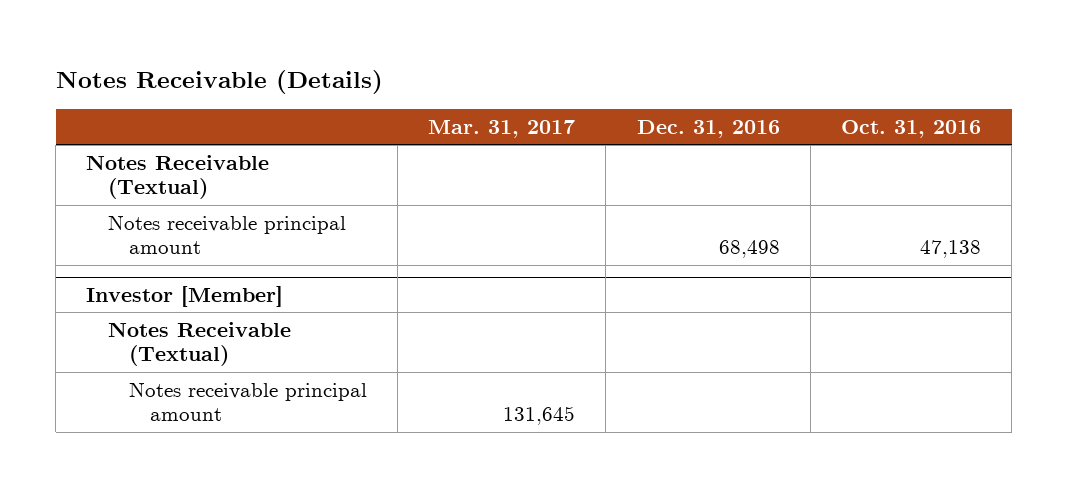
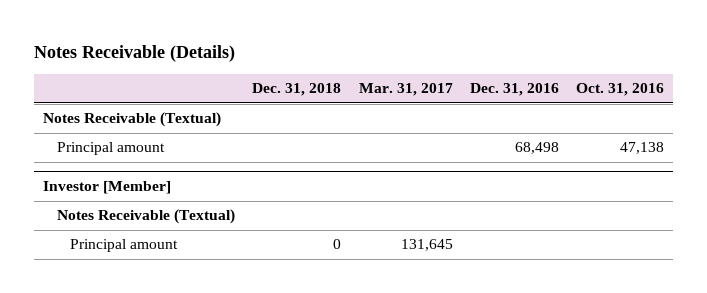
none -> [252,83,342,97] Dec. 31, 2018
[107,214,346,255] Notes receivable principal amount -> [56,142,165,156] Principal amount
[128,381,367,422] Notes receivable principal amount -> [70,239,179,253] Principal amount

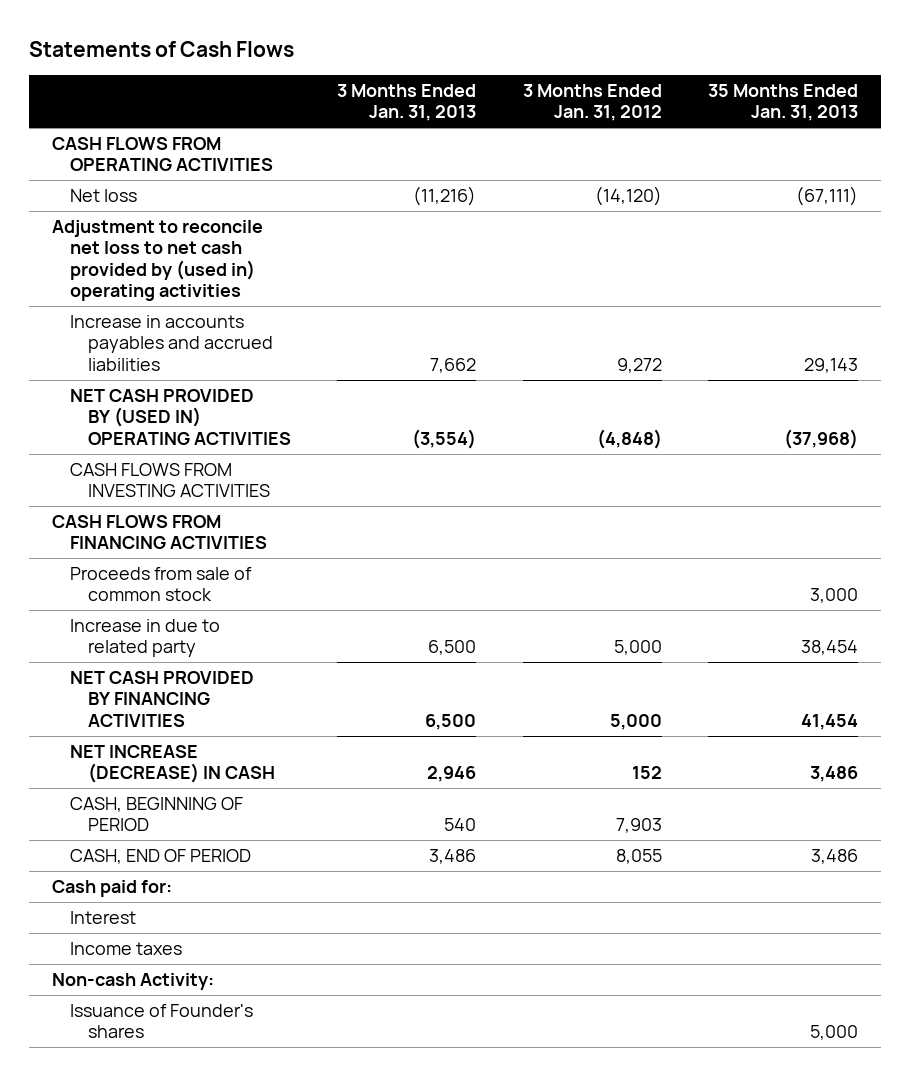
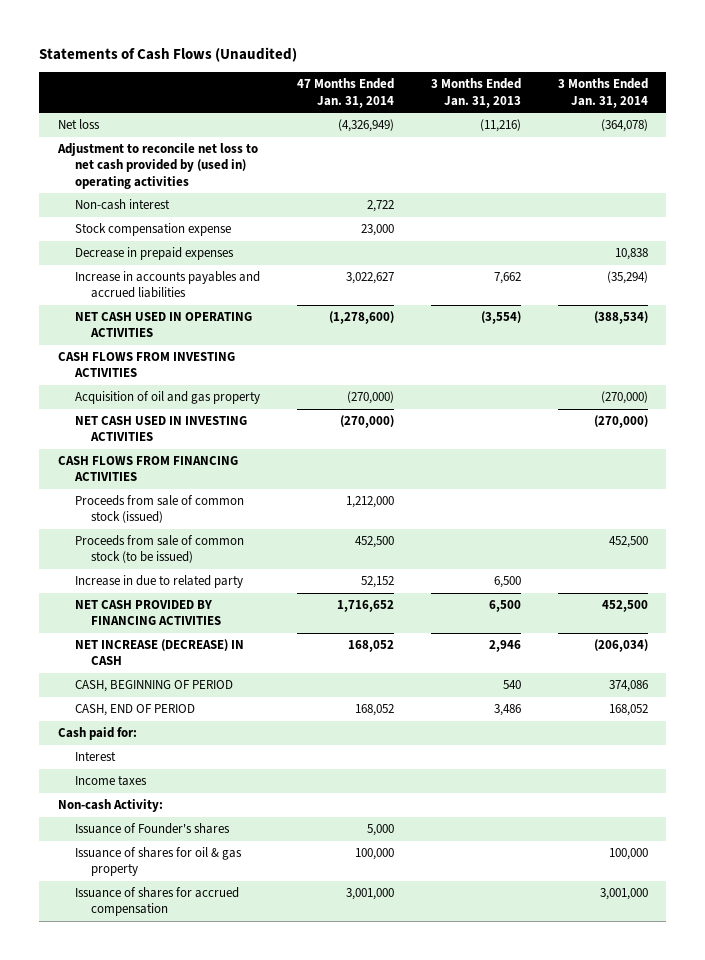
[28,40,294,57] Statements of Cash Flows -> [39,47,298,63] Statements of Cash Flows (Unaudited)
[522,83,662,122] 3 Months Ended Jan. 31, 2012 -> none
[708,83,859,122] 35 Months Ended Jan. 31, 2013 -> none
none -> [296,78,394,108] 47 Months Ended Jan. 31, 2014
none -> [557,78,648,108] 3 Months Ended Jan. 31, 2014
[51,136,273,172] CASH FLOWS FROM OPERATING ACTIVITIES -> none
none -> [74,199,170,211] Non-cash interest
none -> [74,223,231,237] Stock compensation expense
none -> [74,247,234,261] Decrease in prepaid expenses
[69,388,291,445] NET CASH PROVIDED BY (USED IN) OPERATING ACTIVITIES -> [74,312,252,338] NET CASH USED IN OPERATING ACTIVITIES
none -> [74,391,260,405] Acquisition of oil and gas property
none -> [74,416,247,442] NET CASH USED IN INVESTING ACTIVITIES
[69,566,252,602] Proceeds from sale of common stock -> [74,495,244,524] Proceeds from sale of common stock (issued)
none -> [74,535,244,564] Proceeds from sale of common stock (to be issued)
none -> [74,847,242,877] Issuance of shares for oil & gas property
none -> [74,887,239,917] Issuance of shares for accrued compensation

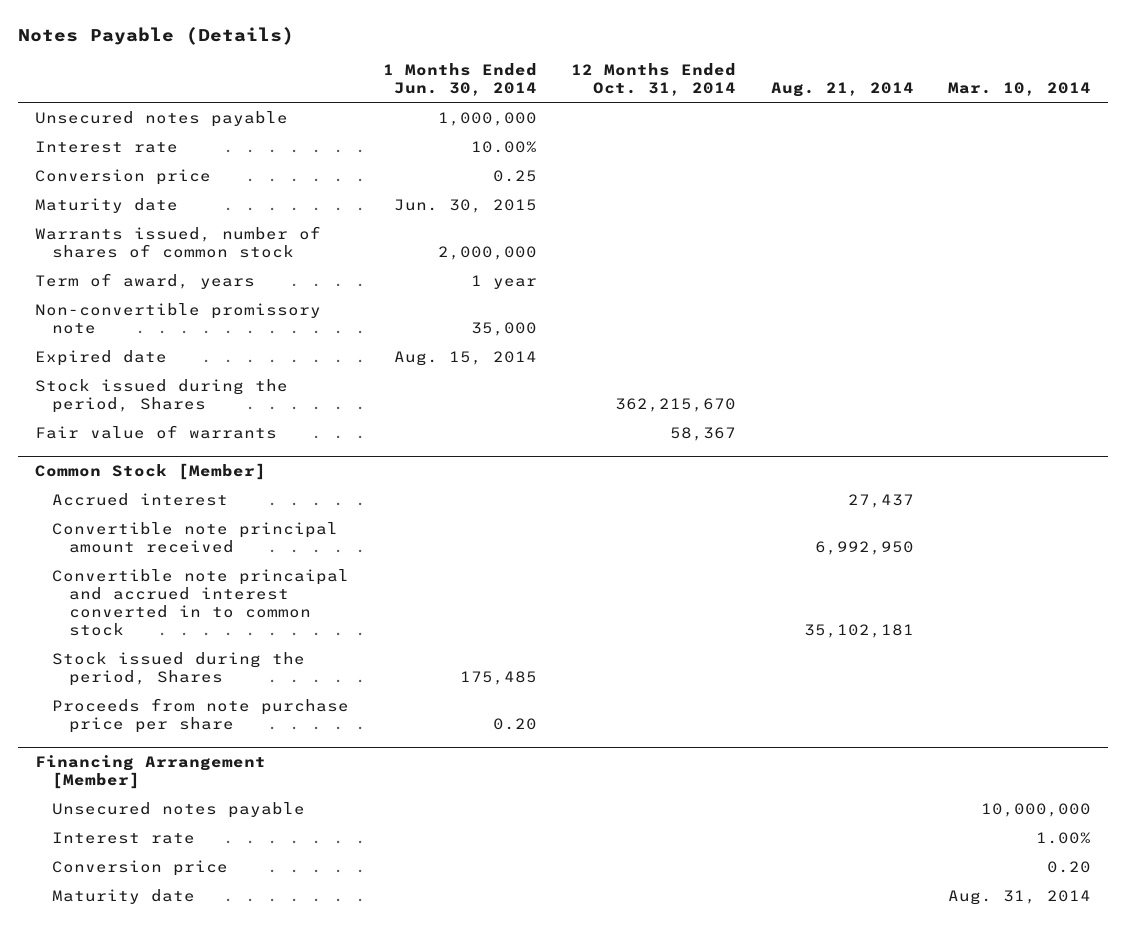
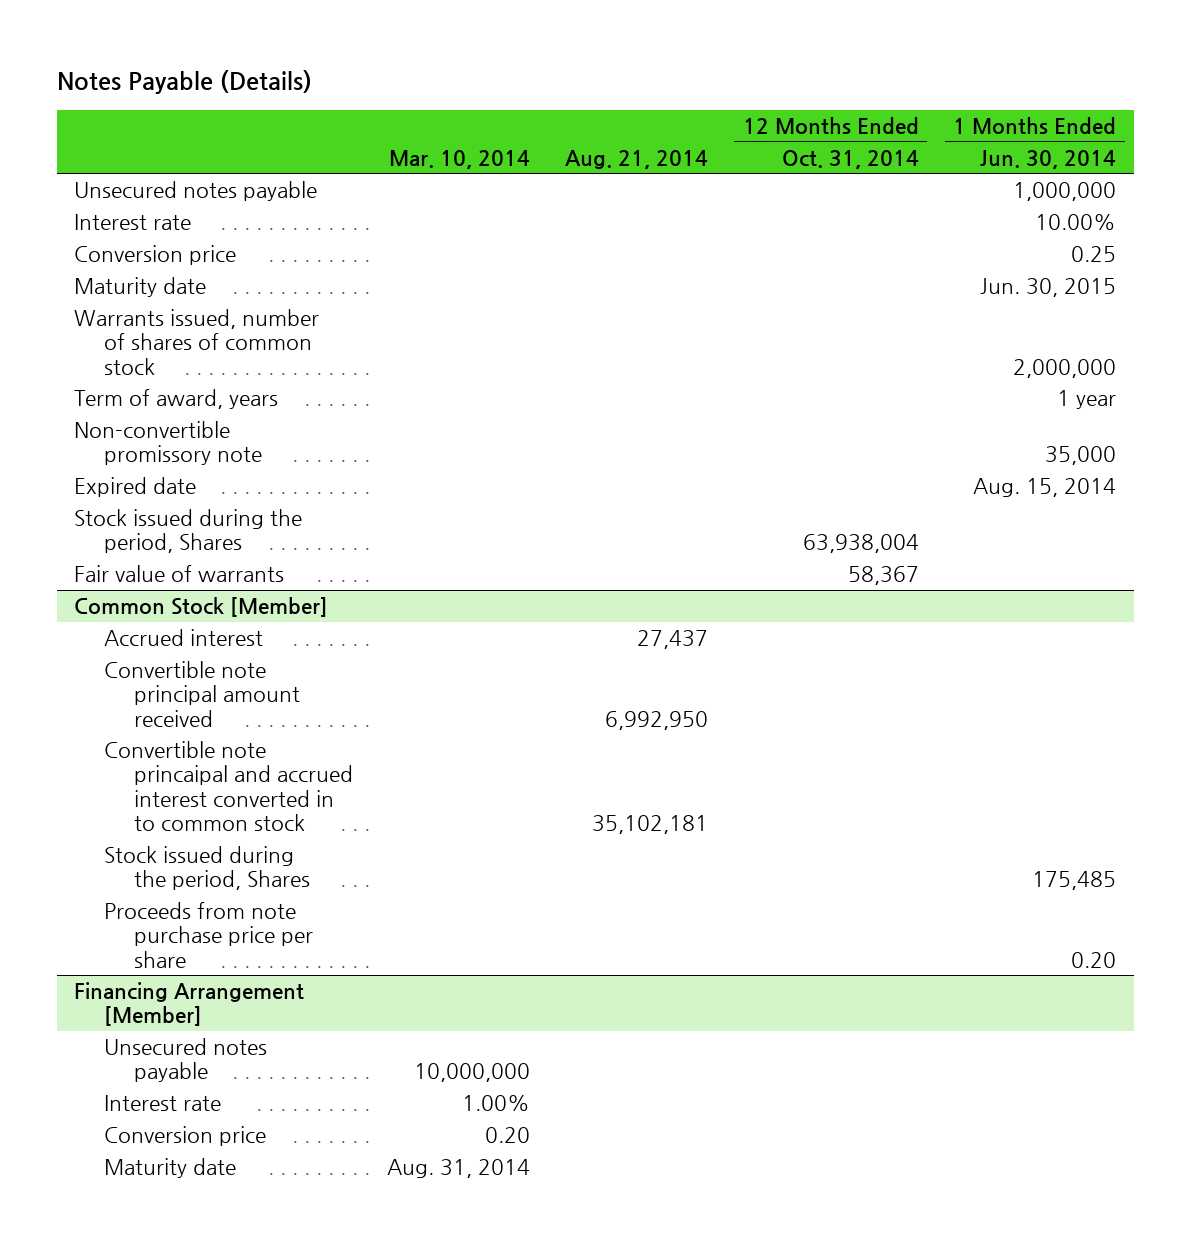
[615,397,737,412] 362,215,670 -> [802,534,919,554] 63,938,004

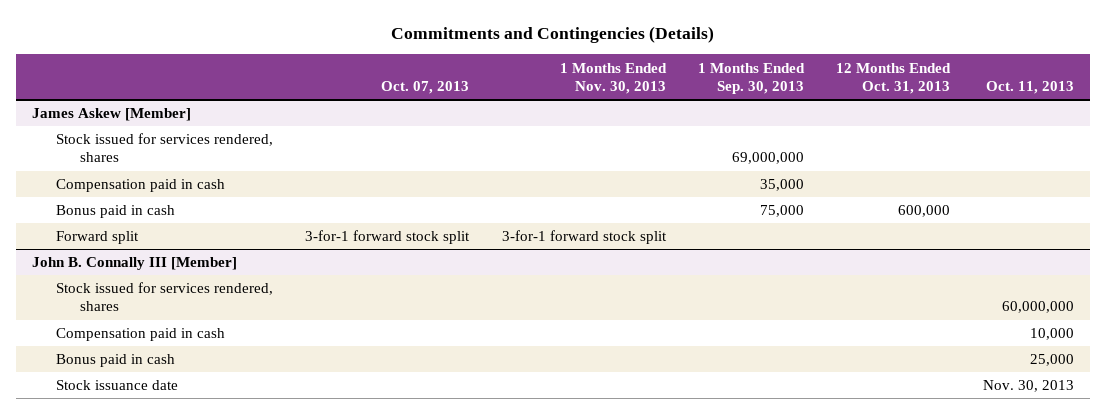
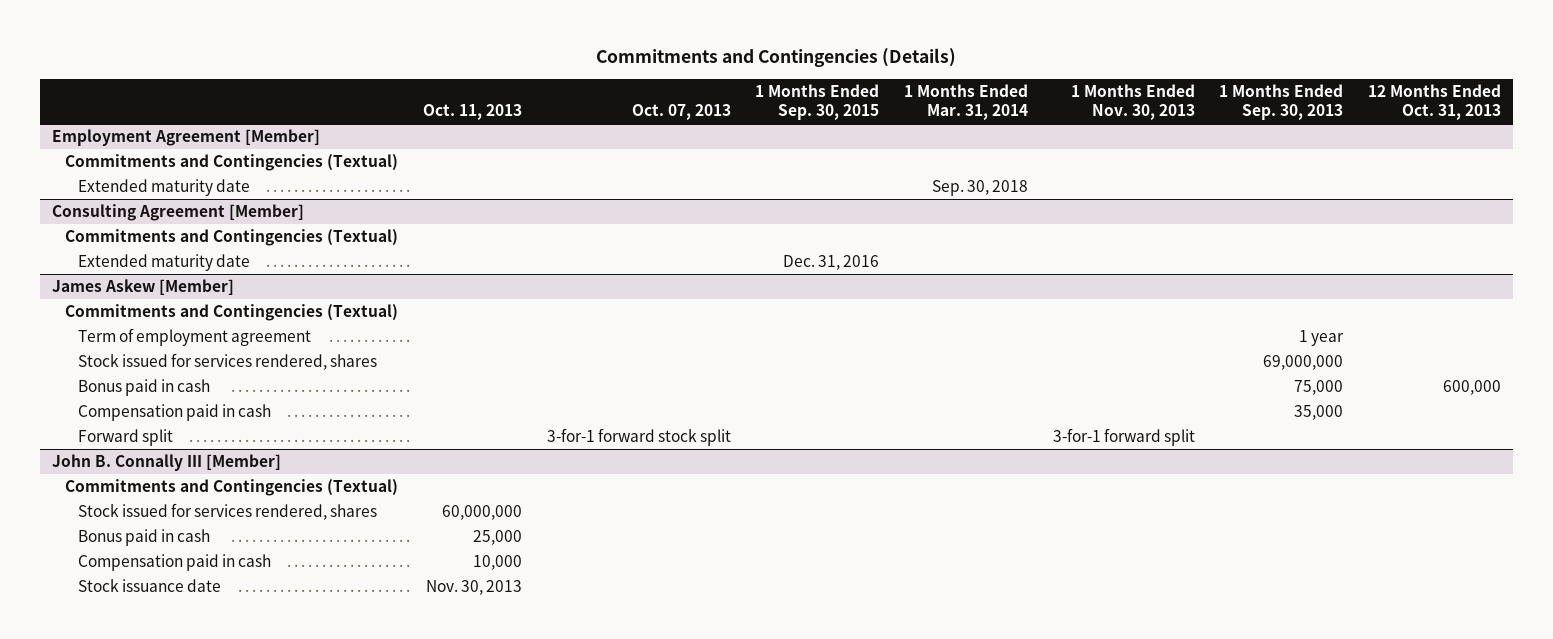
none -> [755,84,880,120] 1 Months Ended Sep. 30, 2015
none -> [903,84,1028,120] 1 Months Ended Mar. 31, 2014
none -> [51,129,320,147] Employment Agreement [Member]
none -> [65,154,399,172] Commitments and Contingencies (Textual)
none -> [78,179,251,197] Extended maturity date
none -> [51,204,304,222] Consulting Agreement [Member]
none -> [65,229,399,247] Commitments and Contingencies (Textual)
none -> [78,254,251,272] Extended maturity date
none -> [65,304,399,322] Commitments and Contingencies (Textual)
none -> [78,328,312,347] Term of employment agreement
[55,179,225,193] Compensation paid in cash -> [78,404,272,422] Compensation paid in cash
[501,230,667,245] 3-for-1 forward stock split -> [1052,428,1195,447] 3-for-1 forward split
none -> [65,479,399,497] Commitments and Contingencies (Textual)
[55,328,225,342] Compensation paid in cash -> [78,554,272,572] Compensation paid in cash

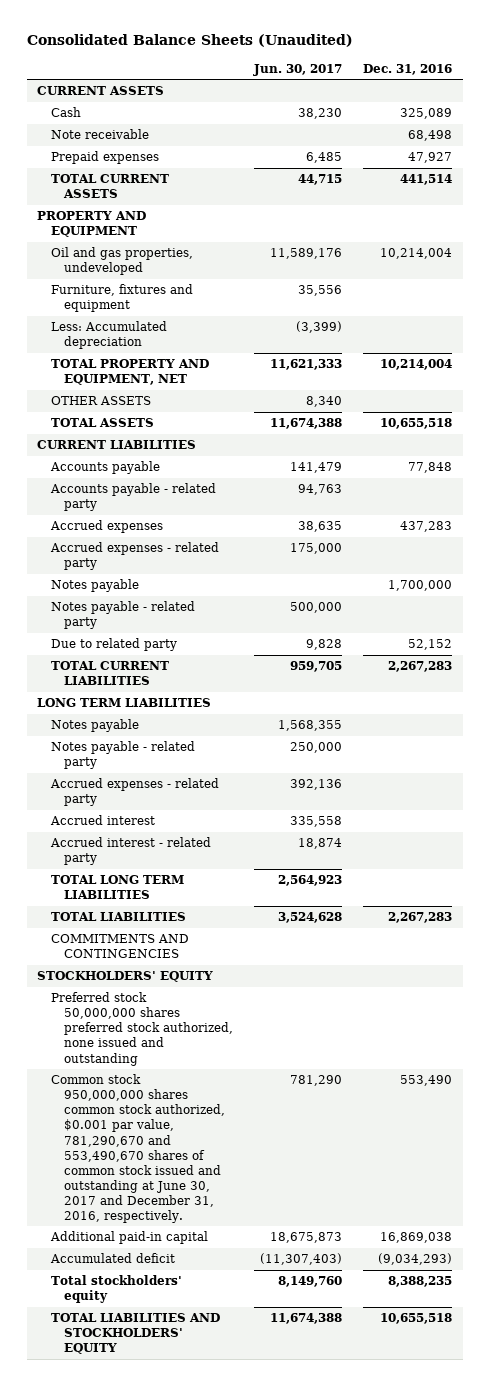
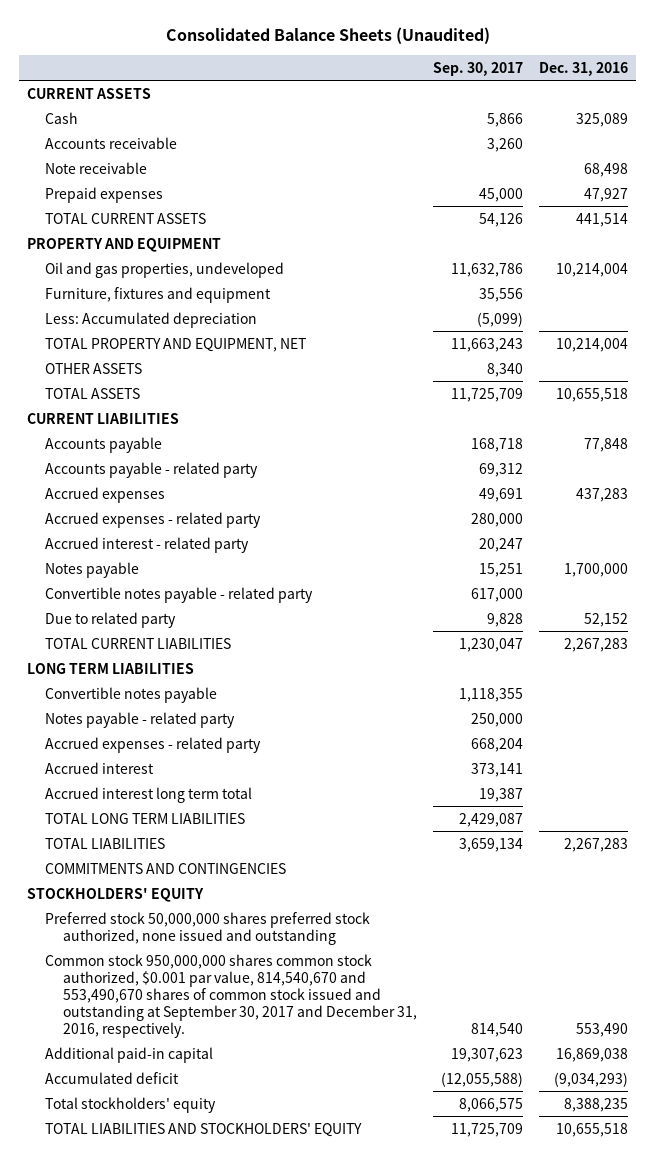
[253,63,343,76] Jun. 30, 2017 -> none
none -> [432,61,523,76] Sep. 30, 2017
none -> [45,136,178,149] Accounts receivable
[49,837,211,866] Accrued interest - related party -> [45,536,250,553] Accrued interest - related party
[50,601,195,630] Notes payable - related party -> [45,586,314,603] Convertible notes payable - related party
[50,719,139,733] Notes payable -> [45,686,218,703] Convertible notes payable
none -> [45,786,253,803] Accrued interest long term total
[50,1074,226,1223] Common stock 950,000,000 shares common stock authorized, $0.001 par value, 781,290,670 and 553,490,670 shares of common stock issued and outstanding at June 30, 2017 and December 31, 2016, respectively. -> [45,953,417,1038] Common stock 950,000,000 shares common stock authorized, $0.001 par value, 814,540,670 and 553,490,670 shares of common stock issued and outstanding at September 30, 2017 and December 31, 2016, respectively.

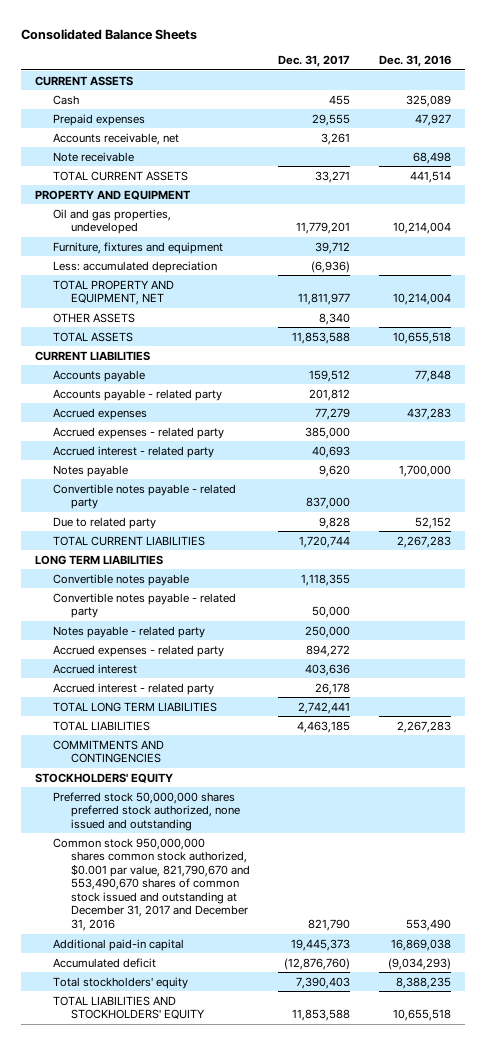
[165,27,490,45] Consolidated Balance Sheets (Unaudited) -> [21,28,198,40] Consolidated Balance Sheets
[432,61,523,76] Sep. 30, 2017 -> none
none -> [278,55,351,68] Dec. 31, 2017
[45,136,178,149] Accounts receivable -> none
none -> [53,132,180,145] Accounts receivable, net
[45,161,148,174] Note receivable -> [53,151,135,162] Note receivable
[45,311,258,328] Less: Accumulated depreciation -> [53,260,218,273] Less: accumulated depreciation
none -> [53,592,237,619] Convertible notes payable - related party
[45,786,253,803] Accrued interest long term total -> [53,682,215,695] Accrued interest - related party
[45,953,417,1038] Common stock 950,000,000 shares common stock authorized, $0.001 par value, 814,540,670 and 553,490,670 shares of common stock issued and outstanding at September 30, 2017 and December 31, 2016, respectively. -> [53,837,250,931] Common stock 950,000,000 shares common stock authorized, $0.001 par value, 821,790,670 and 553,490,670 shares of common stock issued and outstanding at December 31, 2017 and December 31, 2016

